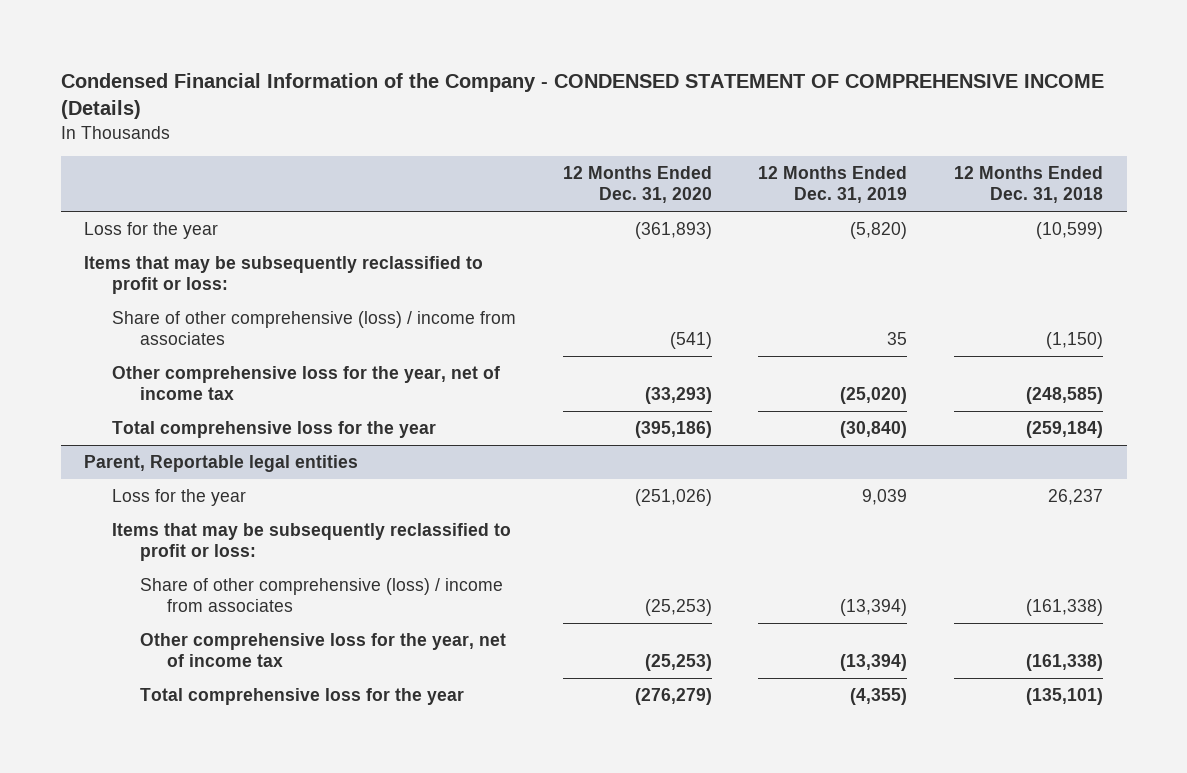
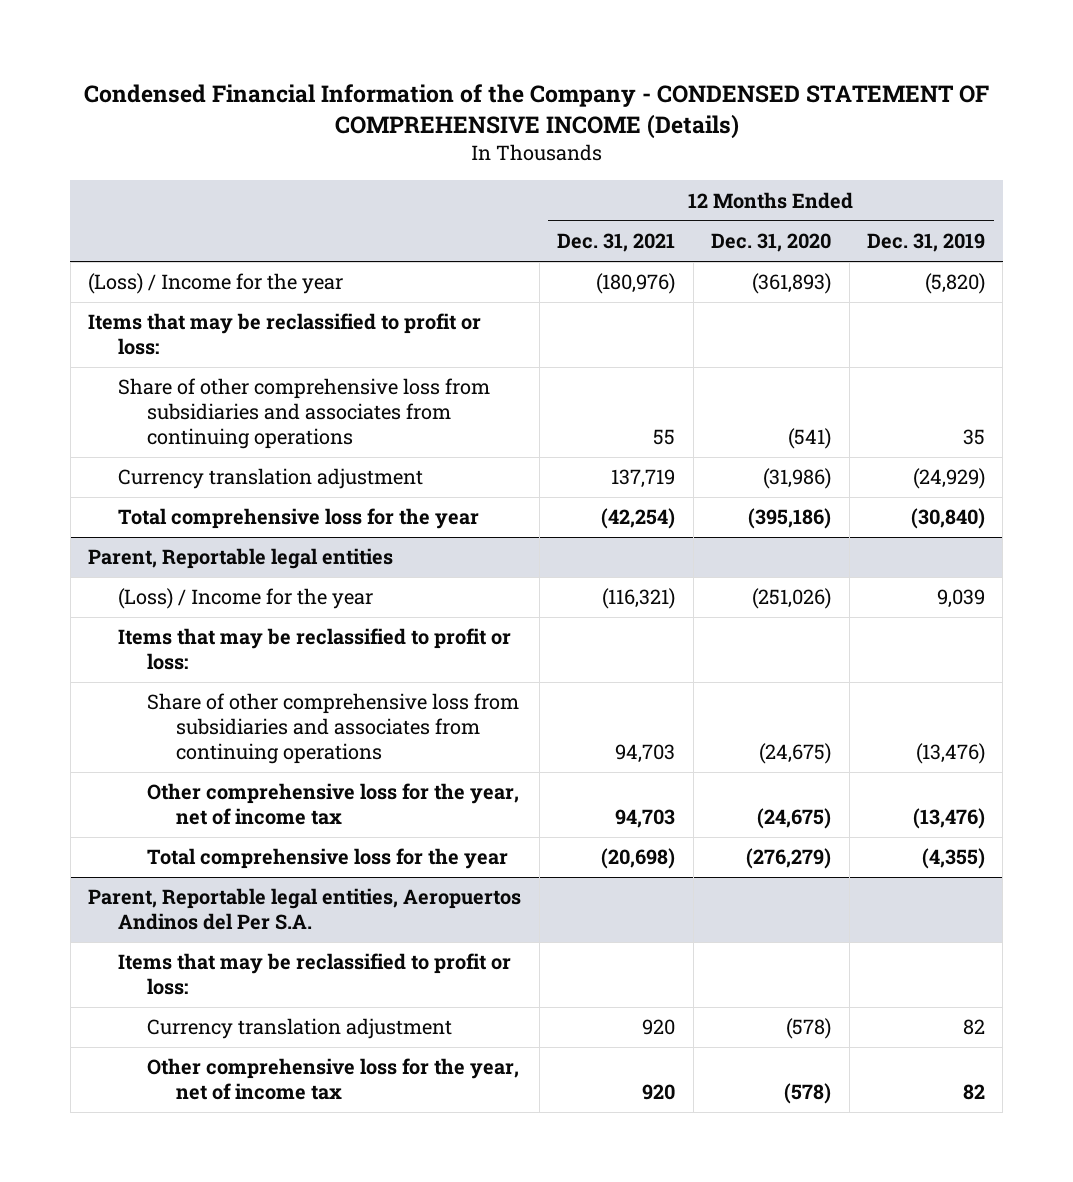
[954,166,1104,204] 12 Months Ended Dec. 31, 2018 -> none
none -> [557,233,676,253] Dec. 31, 2021
[111,366,500,401] Other comprehensive loss for the year, net of income tax -> none
[83,222,218,240] Loss for the year -> [88,273,344,295] (Loss) / Income for the year
[83,256,483,295] Items that may be subsequently reclassified to profit or loss: -> [88,313,482,356] Items that may be reclassified to profit or loss:
[111,311,516,346] Share of other comprehensive (loss) / income from associates -> [117,378,490,449] Share of other comprehensive loss from subsidiaries and associates from continuing operations
none -> [117,468,423,490] Currency translation adjustment
[111,489,246,507] Loss for the year -> [117,588,373,610] (Loss) / Income for the year
[111,523,511,562] Items that may be subsequently reclassified to profit or loss: -> [117,628,511,671] Items that may be reclassified to profit or loss:
[139,578,503,613] Share of other comprehensive (loss) / income from associates -> [147,693,520,764] Share of other comprehensive loss from subsidiaries and associates from continuing operations
[644,599,712,617] (25,253) -> [759,742,832,764] (24,675)
[840,599,908,617] (13,394) -> [916,742,986,764] (13,476)
[644,654,712,672] (25,253) -> [757,808,832,830] (24,675)
[840,654,908,672] (13,394) -> [913,808,986,830] (13,476)
none -> [88,888,522,931] Parent, Reportable legal entities, Aeropuertos Andinos del Per S.A.
none -> [117,953,511,996] Items that may be reclassified to profit or loss:
none -> [147,1018,453,1040] Currency translation adjustment
none -> [147,1058,520,1101] Other comprehensive loss for the year, net of income tax

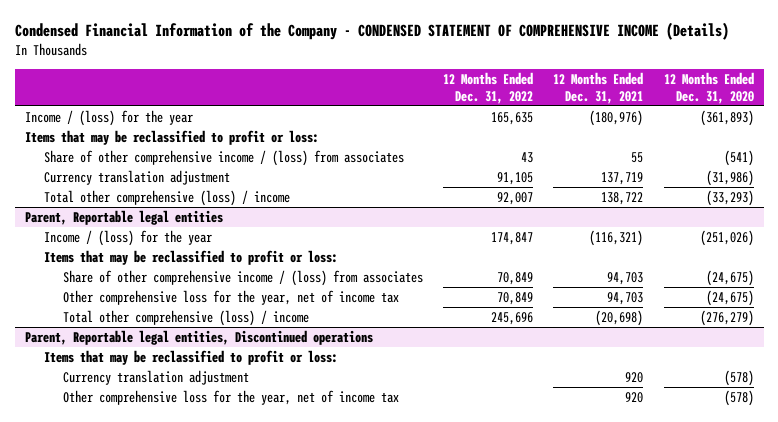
[867,233,986,253] Dec. 31, 2019 -> none
none -> [443,72,534,104] 12 Months Ended Dec. 31, 2022
[88,273,344,295] (Loss) / Income for the year -> [24,110,193,127] Income / (loss) for the year
[117,378,490,449] Share of other comprehensive loss from subsidiaries and associates from continuing operations -> [43,150,404,167] Share of other comprehensive income / (loss) from associates
[117,508,479,530] Total comprehensive loss for the year -> none
none -> [43,190,290,207] Total other comprehensive (loss) / income
[117,588,373,610] (Loss) / Income for the year -> [43,230,212,247] Income / (loss) for the year
[147,693,520,764] Share of other comprehensive loss from subsidiaries and associates from continuing operations -> [62,270,423,287] Share of other comprehensive income / (loss) from associates
[88,888,522,931] Parent, Reportable legal entities, Aeropuertos Andinos del Per S.A. -> none
[147,848,509,870] Total comprehensive loss for the year -> [62,310,309,327] Total other comprehensive (loss) / income
none -> [24,330,373,346] Parent, Reportable legal entities, Discontinued operations

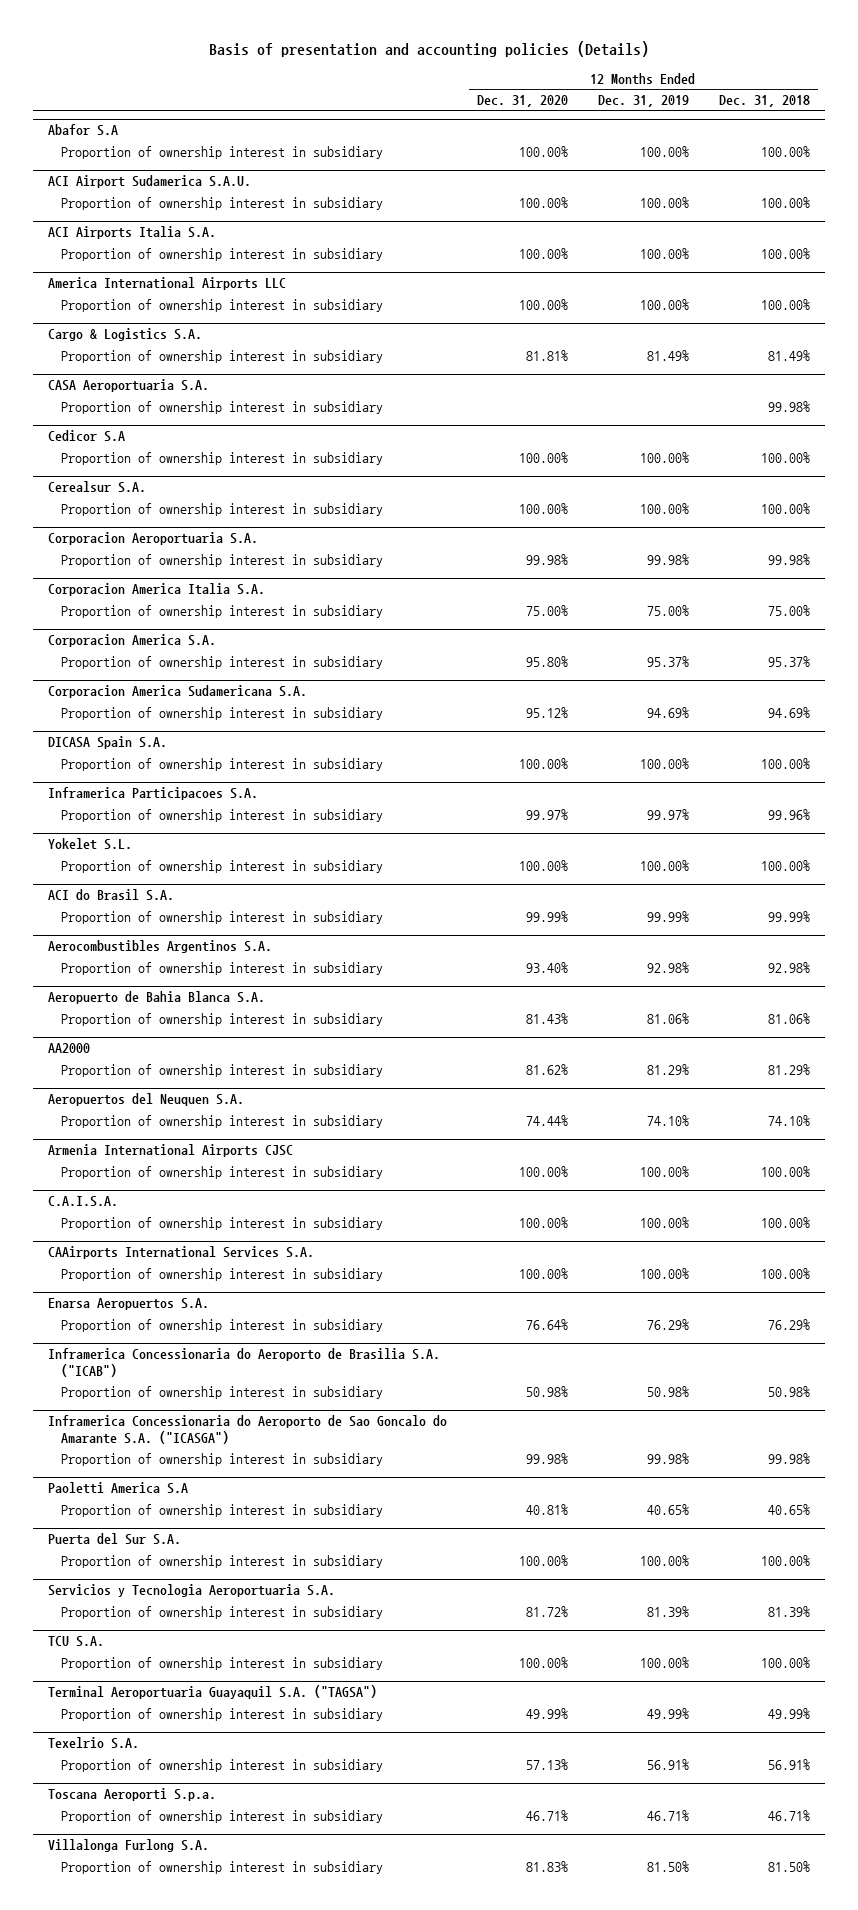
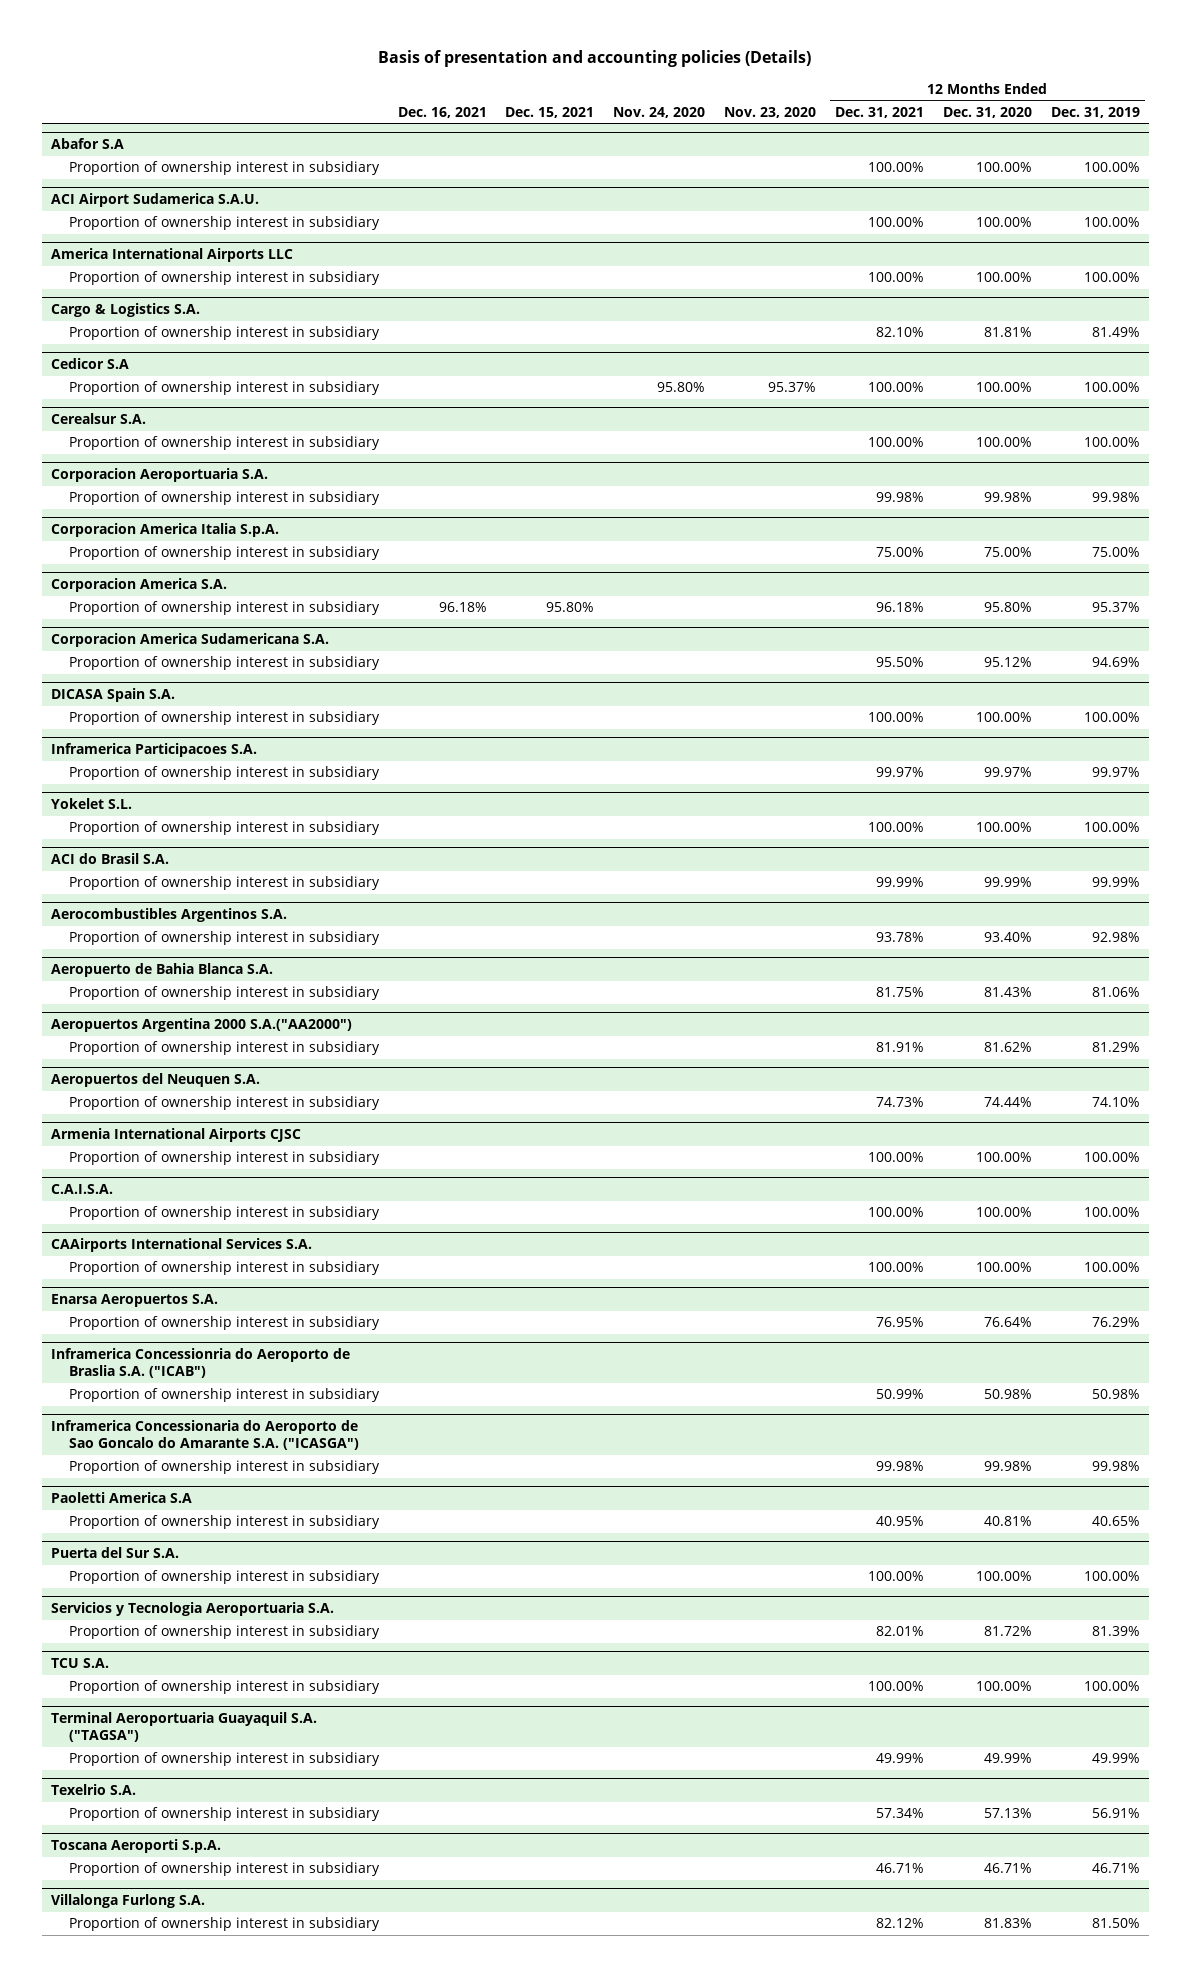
[719,95,811,108] Dec. 31, 2018 -> none
none -> [397,106,487,118] Dec. 16, 2021
none -> [505,106,595,118] Dec. 15, 2021
none -> [613,106,706,118] Nov. 24, 2020
none -> [724,106,817,118] Nov. 23, 2020
none -> [835,106,925,118] Dec. 31, 2021
[47,226,216,240] ACI Airports Italia S.A. -> none
[61,248,384,262] Proportion of ownership interest in subsidiary -> none
[47,379,209,393] CASA Aeroportuaria S.A. -> none
[61,401,384,415] Proportion of ownership interest in subsidiary -> none
[47,583,265,597] Corporacion America Italia S.A. -> [51,523,280,538] Corporacion America Italia S.p.A.
[47,1043,90,1054] AA2000 -> [51,1018,353,1033] Aeropuertos Argentina 2000 S.A.("AA2000")
[47,1348,440,1378] Inframerica Concessionaria do Aeroporto de Brasilia S.A. ("ICAB") -> [51,1348,351,1379] Inframerica Concessionria do Aeroporto de Braslia S.A. ("ICAB")
[47,1788,216,1802] Toscana Aeroporti S.p.a. -> [51,1839,222,1854] Toscana Aeroporti S.p.A.

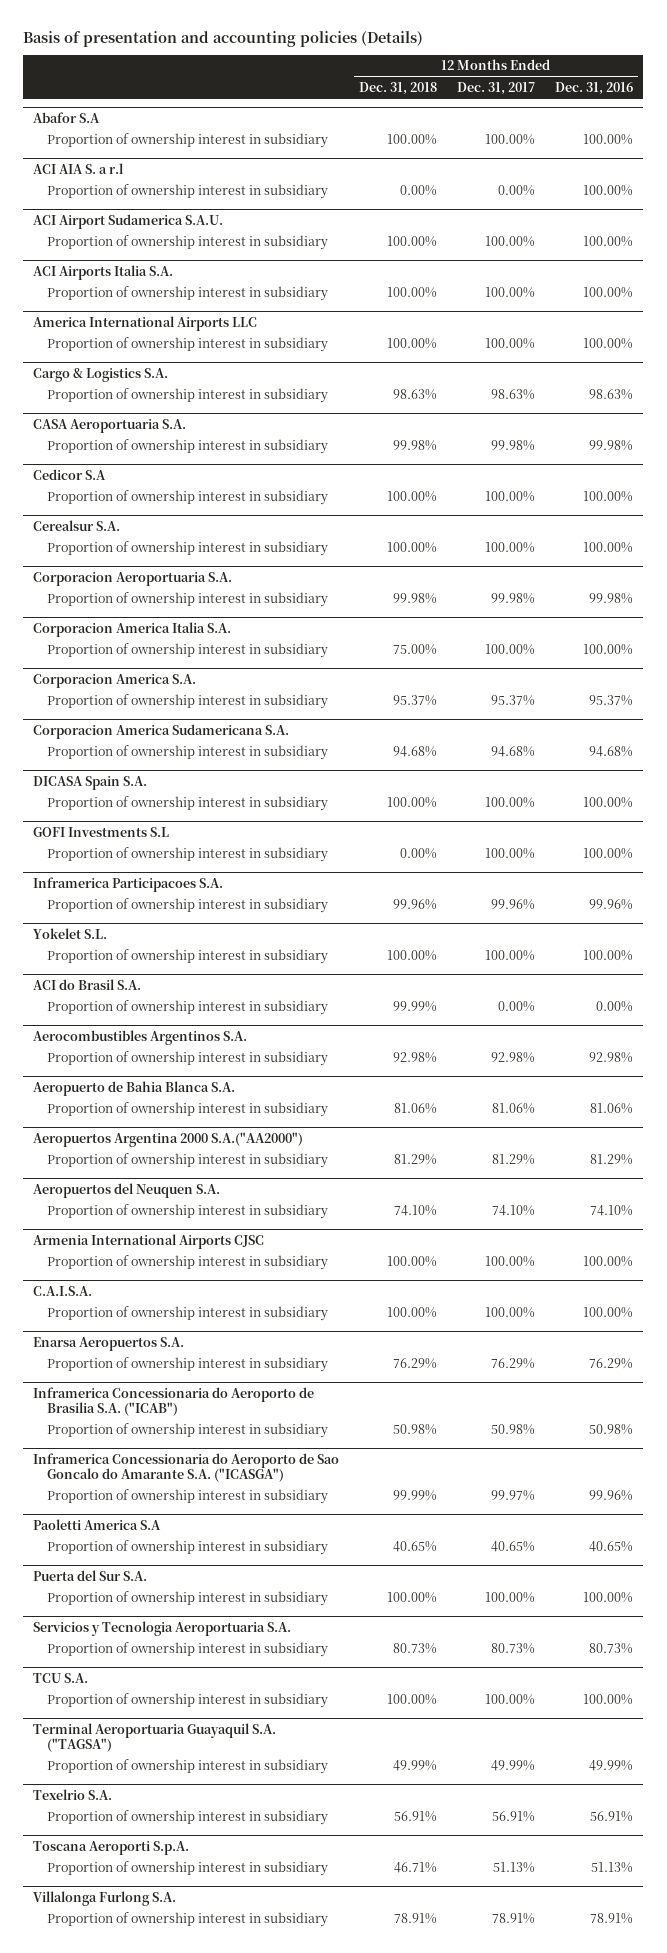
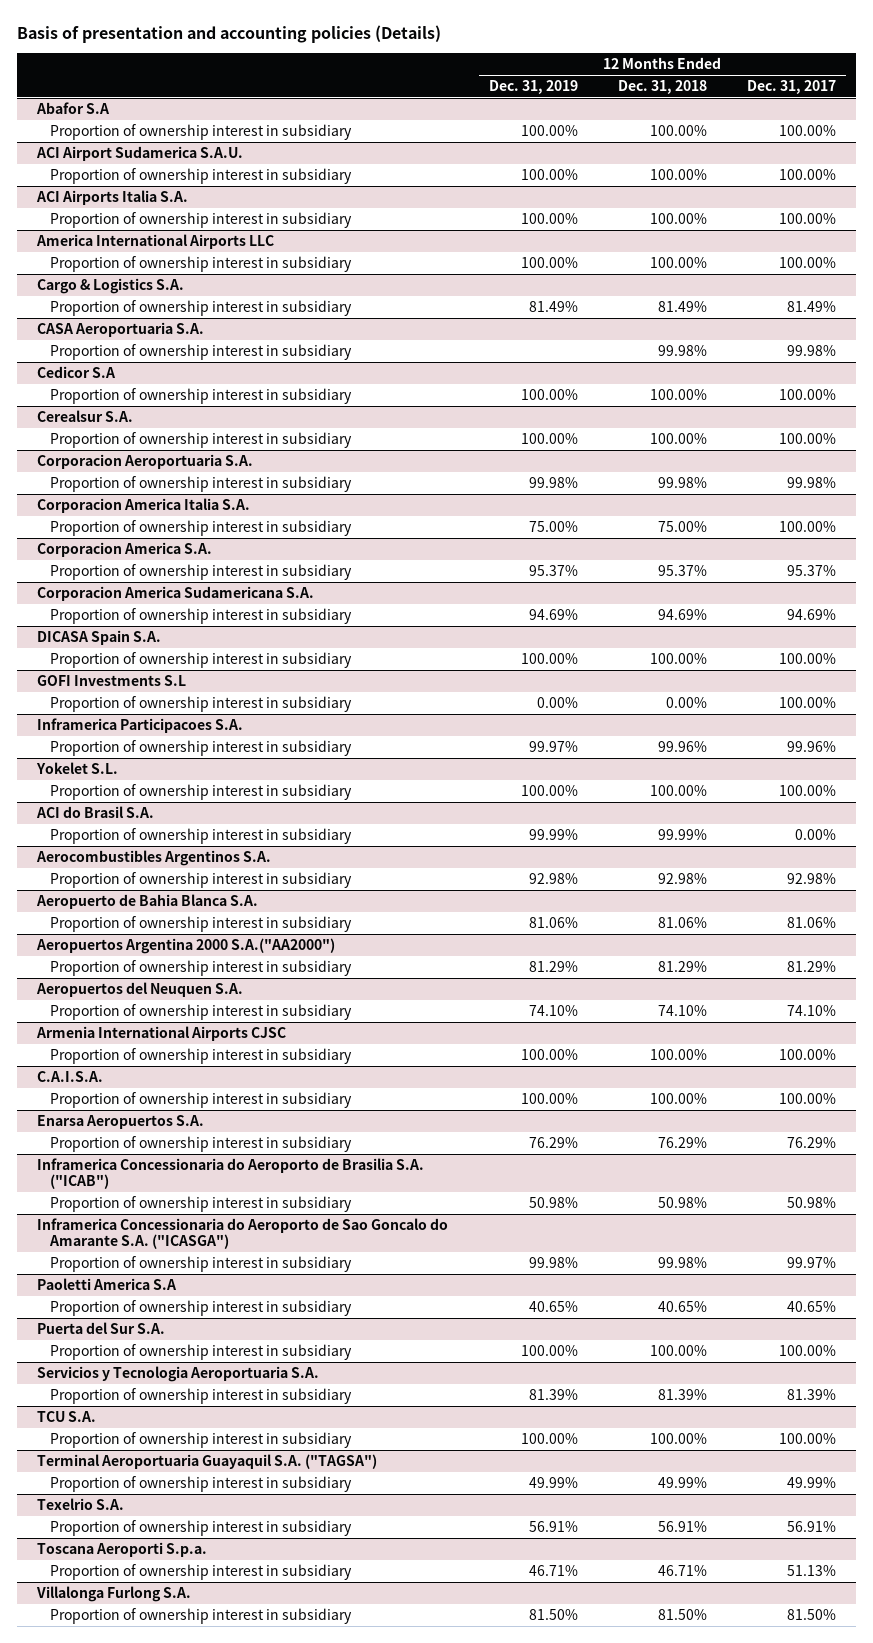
[555,82,634,96] Dec. 31, 2016 -> none
none -> [488,80,578,95] Dec. 31, 2019
[33,162,125,174] ACI AIA S. a r.l -> none
[46,184,328,200] Proportion of ownership interest in subsidiary -> none
[393,389,438,401] 98.63% -> [657,301,707,313] 81.49%
[491,389,536,401] 98.63% -> [786,301,836,313] 81.49%
[393,746,438,758] 94.68% -> [657,609,707,621] 94.69%
[491,746,536,758] 94.68% -> [786,609,836,621] 94.69%
[393,1490,438,1502] 99.99% -> [657,1257,707,1269] 99.98%
[393,1643,438,1655] 80.73% -> [657,1389,707,1401] 81.39%
[491,1643,536,1655] 80.73% -> [786,1389,836,1401] 81.39%
[33,1840,190,1855] Toscana Aeroporti S.p.A. -> [37,1542,208,1558] Toscana Aeroporti S.p.a.
[394,1913,438,1925] 78.91% -> [657,1609,707,1621] 81.50%
[492,1913,536,1925] 78.91% -> [786,1609,836,1621] 81.50%

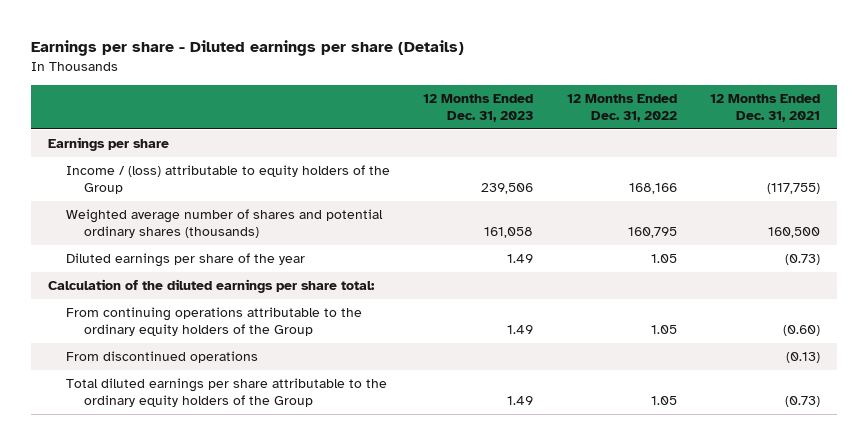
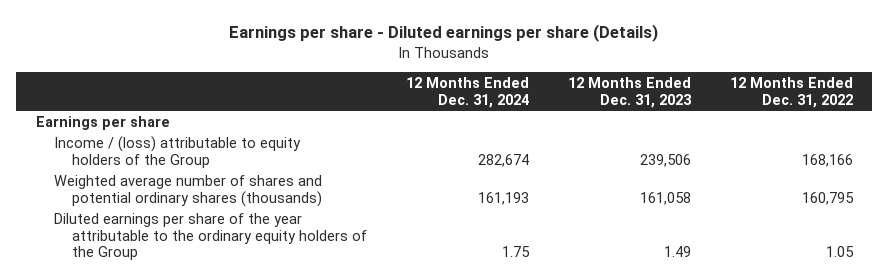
[710,94,821,122] 12 Months Ended Dec. 31, 2021 -> none
none -> [405,76,529,108] 12 Months Ended Dec. 31, 2024
[47,279,375,294] Calculation of the diluted earnings per share total: -> none
[65,307,362,336] From continuing operations attributable to the ordinary equity holders of the Group -> none
[65,351,258,364] From discontinued operations -> none
[65,378,387,407] Total diluted earnings per share attributable to the ordinary equity holders of the Group -> none
[65,253,305,268] Diluted earnings per share of the year -> [53,212,367,261] Diluted earnings per share of the year attributable to the ordinary equity holders of the Group

